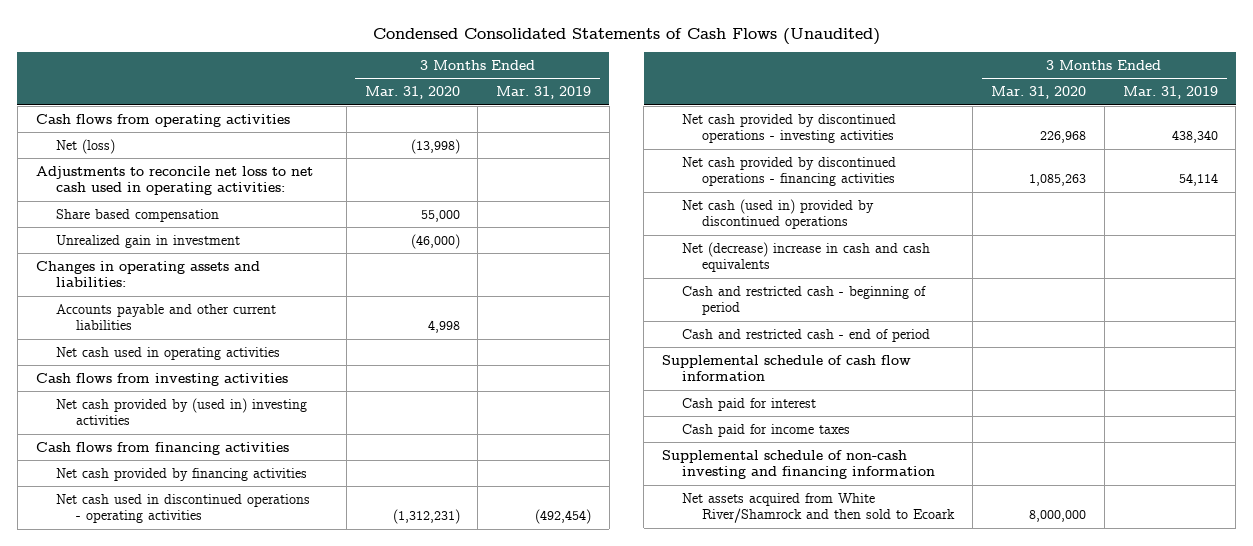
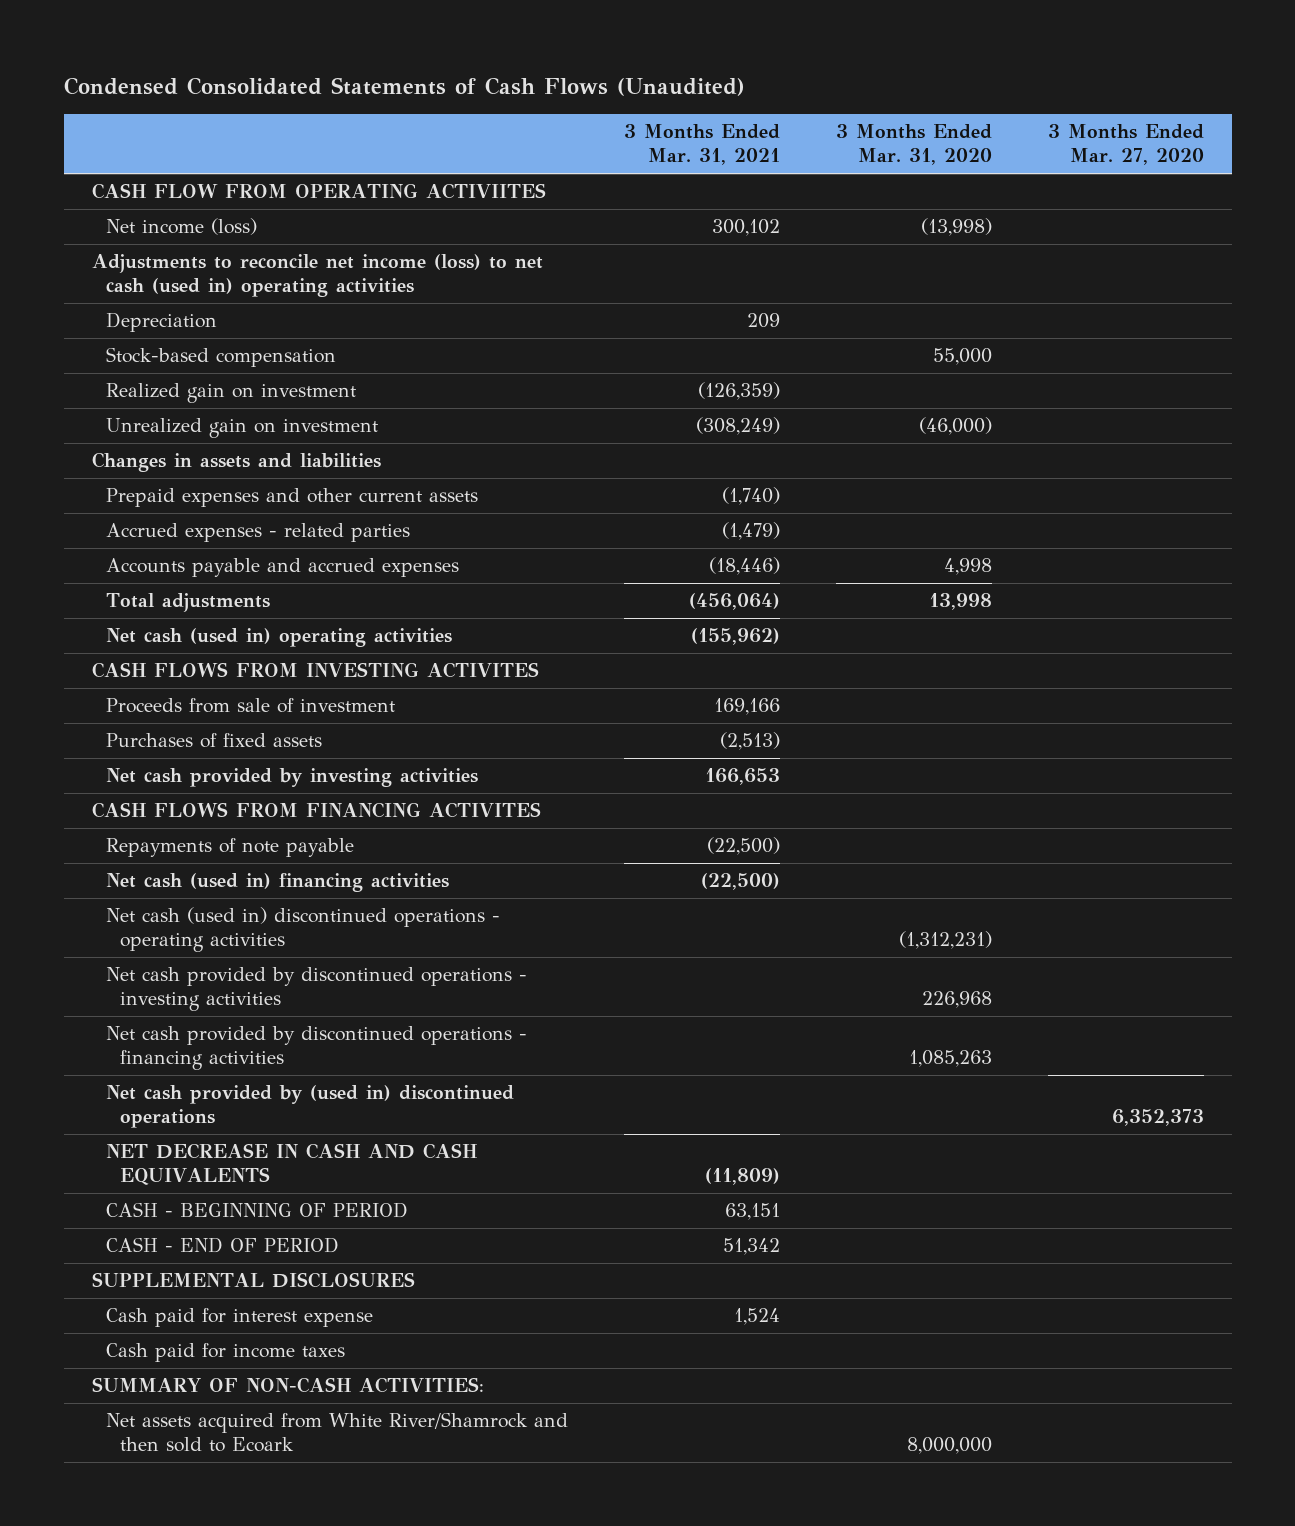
[496,86,592,100] Mar. 31, 2019 -> none
none -> [623,124,780,166] 3 Months Ended Mar. 31, 2021
none -> [1047,124,1204,166] 3 Months Ended Mar. 27, 2020
[35,113,290,127] Cash flows from operating activities -> [91,183,546,200] CASH FLOW FROM OPERATING ACTIVIITES
[55,138,115,154] Net (loss) -> [105,218,257,236] Net income (loss)
[35,165,313,196] Adjustments to reconcile net loss to net cash used in operating activities: -> [91,254,543,298] Adjustments to reconcile net income (loss) to net cash (used in) operating activities
none -> [105,312,217,333] Depreciation
[55,208,219,222] Share based compensation -> [105,347,336,368] Stock-based compensation
none -> [105,383,356,404] Realized gain on investment
[55,234,240,248] Unrealized gain in investment -> [105,418,378,439] Unrealized gain on investment
[35,260,260,288] Changes in operating assets and liabilities: -> [91,452,381,473] Changes in assets and liabilities
none -> [105,488,478,508] Prepaid expenses and other current assets
none -> [105,523,410,543] Accrued expenses - related parties
[55,303,276,331] Accounts payable and other current liabilities -> [105,558,459,578] Accounts payable and accrued expenses
none -> [105,593,270,613] Total adjustments
[55,346,280,360] Net cash used in operating activities -> [105,628,452,648] Net cash (used in) operating activities
[35,372,288,386] Cash flows from investing activities -> [91,662,539,679] CASH FLOWS FROM INVESTING ACTIVITES
none -> [105,698,395,714] Proceeds from sale of investment
none -> [105,733,322,749] Purchases of fixed assets
[55,397,307,426] Net cash provided by (used in) investing activities -> [105,768,478,788] Net cash provided by investing activities
[35,441,289,455] Cash flows from financing activities -> [91,802,541,819] CASH FLOWS FROM FINANCING ACTIVITES
none -> [105,838,354,858] Repayments of note payable
[55,467,307,481] Net cash provided by financing activities -> [105,873,449,893] Net cash (used in) financing activities
[55,493,310,524] Net cash used in discontinued operations - operating activities -> [105,907,500,953] Net cash (used in) discontinued operations - operating activities
[682,198,875,230] Net cash (used in) provided by discontinued operations -> [105,1085,514,1129] Net cash provided by (used in) discontinued operations
[682,241,931,273] Net (decrease) increase in cash and cash equivalents -> [105,1143,477,1186] NET DECREASE IN CASH AND CASH EQUIVALENTS
[682,285,927,316] Cash and restricted cash - beginning of period -> [105,1202,408,1219] CASH - BEGINNING OF PERIOD
[682,328,931,342] Cash and restricted cash - end of period -> [105,1237,339,1254] CASH - END OF PERIOD
[662,354,912,382] Supplemental schedule of cash flow information -> [91,1272,415,1289] SUPPLEMENTAL DISCLOSURES
[682,397,817,411] Cash paid for interest -> [105,1308,373,1328] Cash paid for interest expense
[662,449,936,480] Supplemental schedule of non-cash investing and financing information -> [91,1377,484,1394] SUMMARY OF NON-CASH ACTIVITIES:

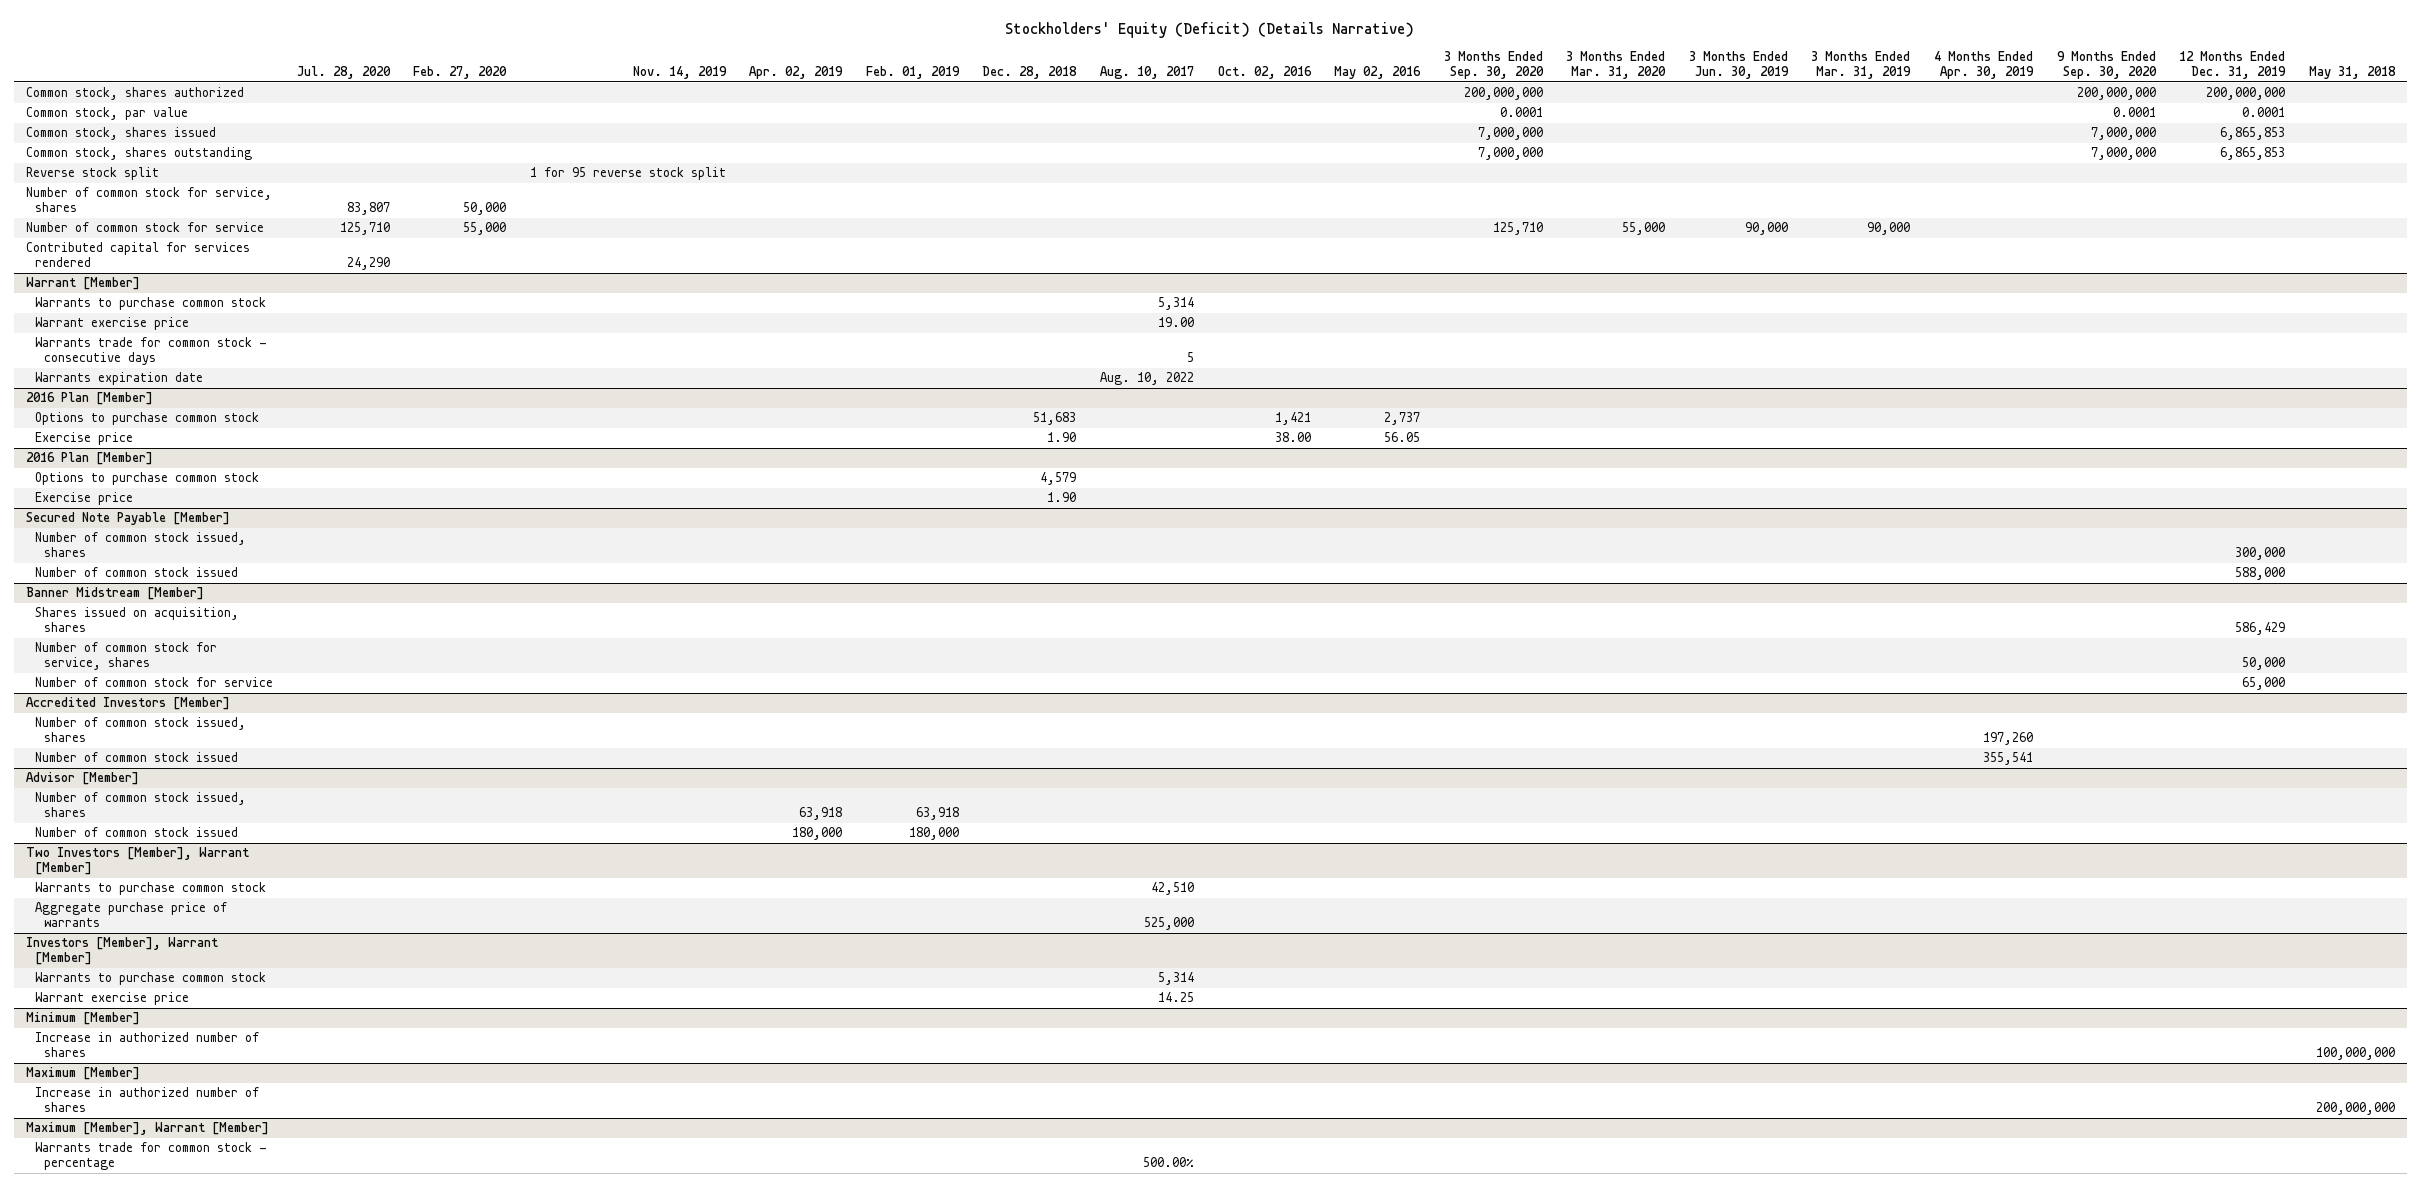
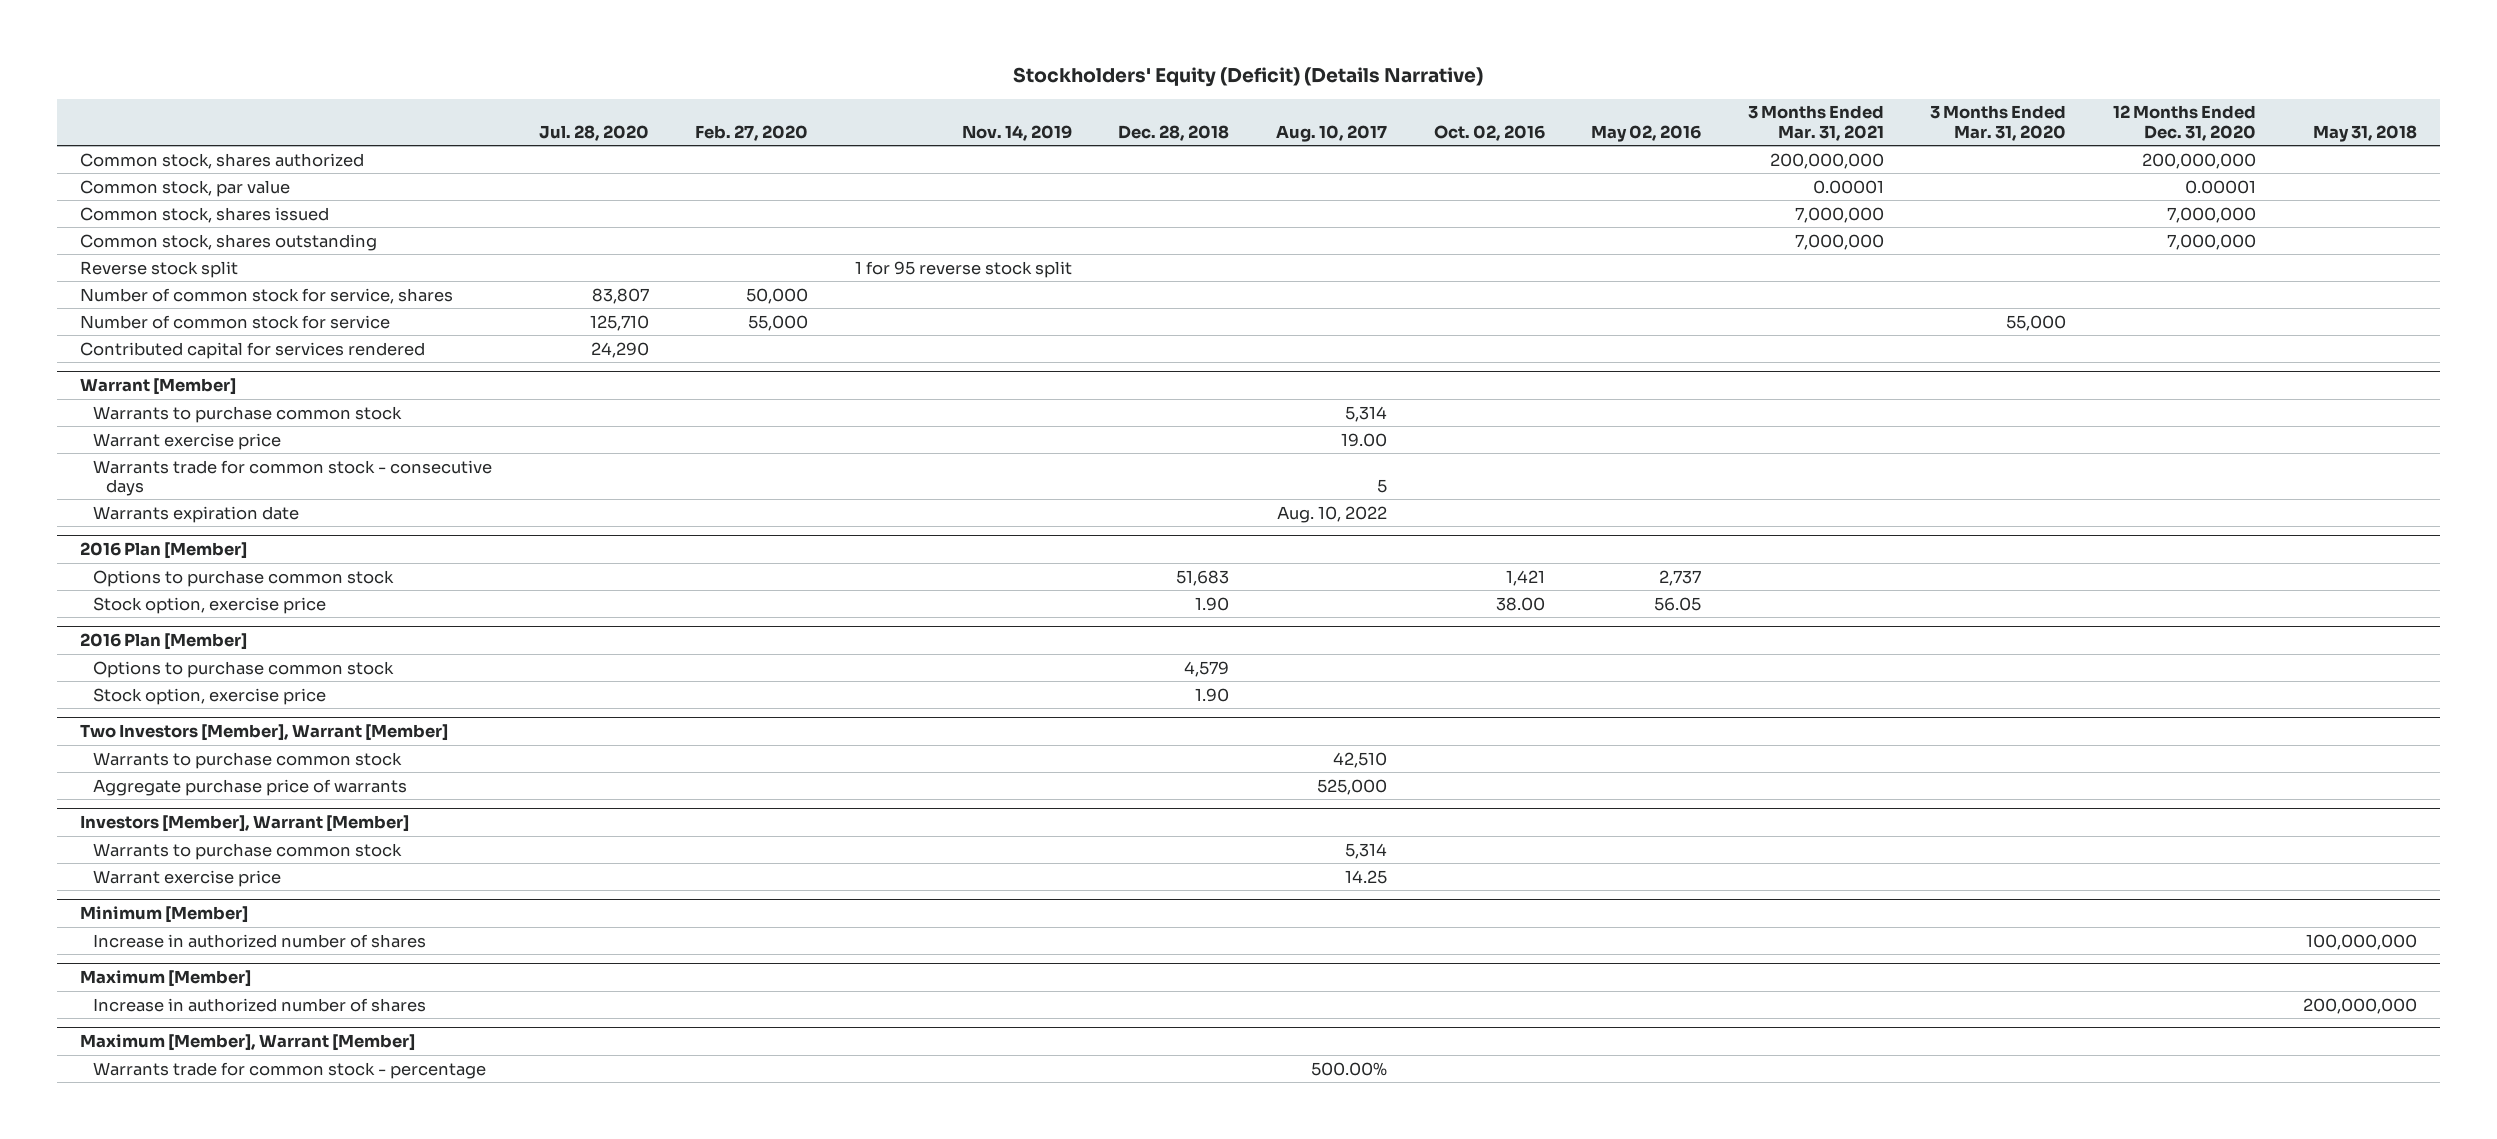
[749,66,844,80] Apr. 02, 2019 -> none
[865,66,960,80] Feb. 01, 2019 -> none
[1443,51,1544,80] 3 Months Ended Sep. 30, 2020 -> none
[1688,51,1789,80] 3 Months Ended Jun. 30, 2019 -> none
[1811,51,1912,80] 3 Months Ended Mar. 31, 2019 -> none
[1933,51,2034,80] 4 Months Ended Apr. 30, 2019 -> none
[2056,51,2157,80] 9 Months Ended Sep. 30, 2020 -> none
[2179,51,2287,80] 12 Months Ended Dec. 31, 2019 -> none
none -> [1747,105,1884,141] 3 Months Ended Mar. 31, 2021
none -> [2113,105,2257,141] 12 Months Ended Dec. 31, 2020
[34,432,133,446] Exercise price -> [93,596,327,614] Stock option, exercise price
[25,512,230,526] Secured Note Payable [Member] -> none
[34,532,246,558] Number of common stock issued, shares -> none
[34,567,238,578] Number of common stock issued -> none
[25,587,204,601] Banner Midstream [Member] -> none
[34,607,239,633] Shares issued on acquisition, shares -> none
[34,642,217,671] Number of common stock for service, shares -> none
[34,677,273,688] Number of common stock for service -> none
[25,697,230,711] Accredited Investors [Member] -> none
[34,717,246,743] Number of common stock issued, shares -> none
[34,752,238,763] Number of common stock issued -> none
[25,772,139,786] Advisor [Member] -> none
[34,792,246,818] Number of common stock issued, shares -> none
[34,827,238,838] Number of common stock issued -> none
[34,492,133,506] Exercise price -> [93,687,327,705] Stock option, exercise price

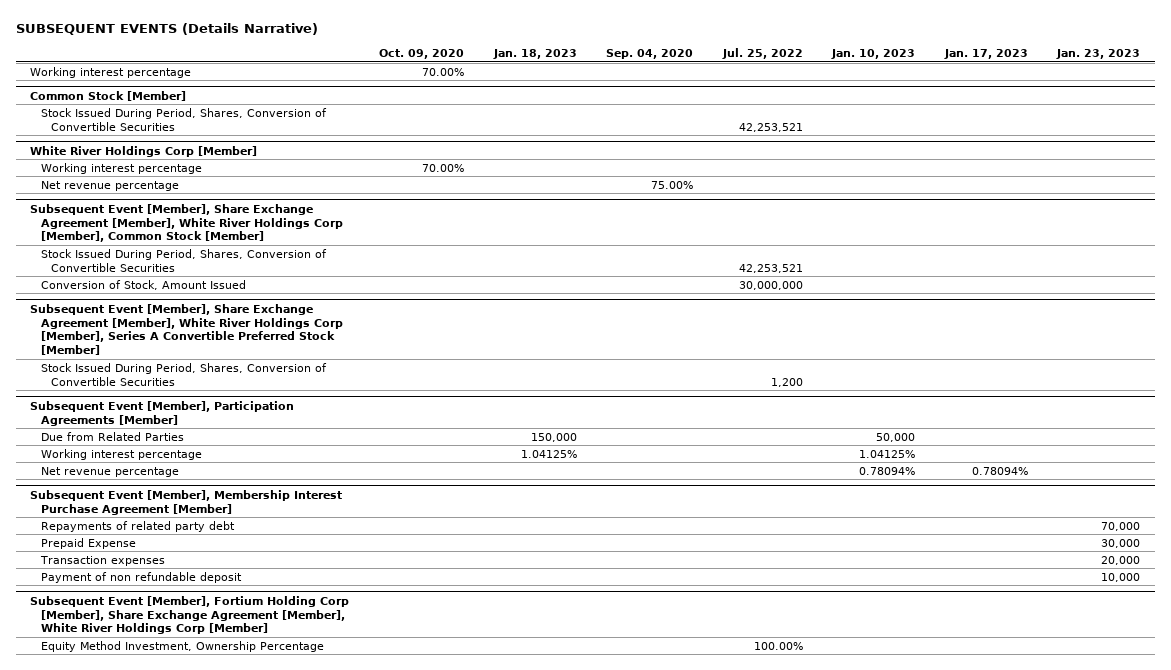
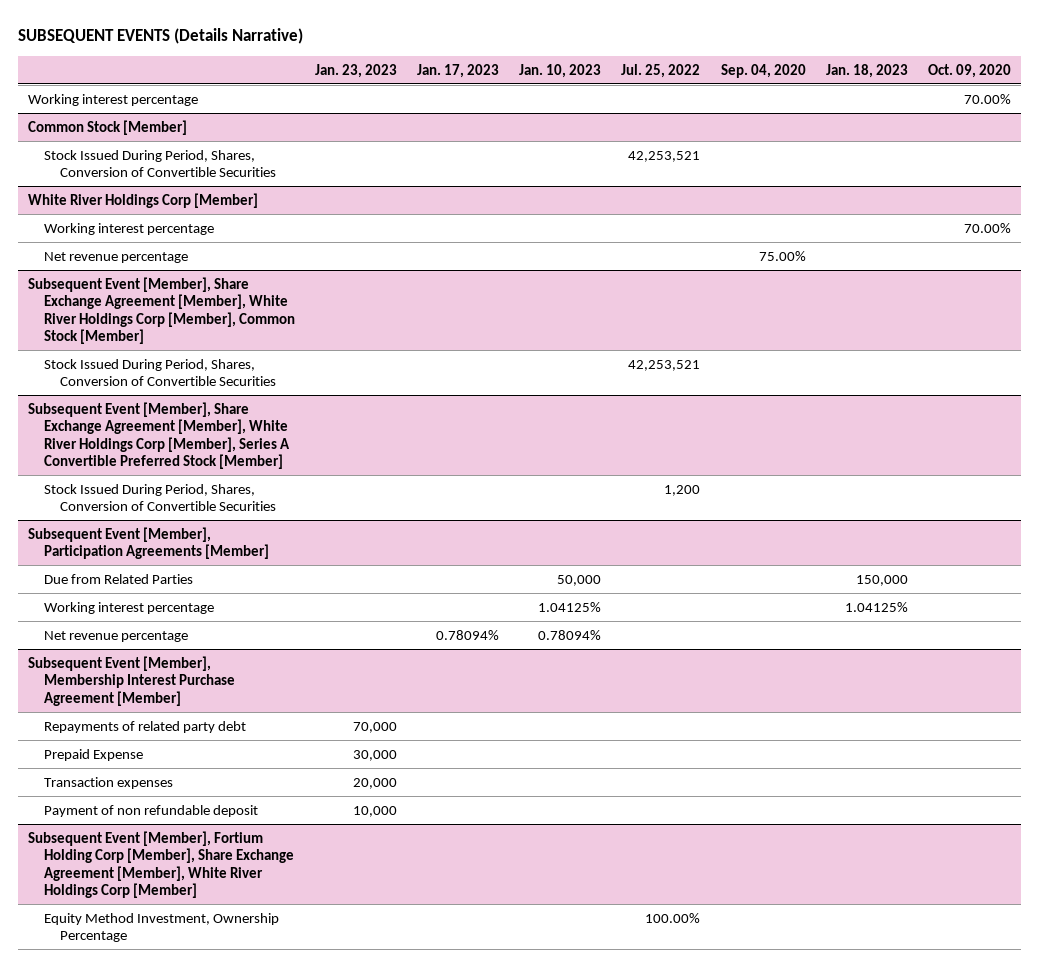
[40,279,246,290] Conversion of Stock, Amount Issued -> none

